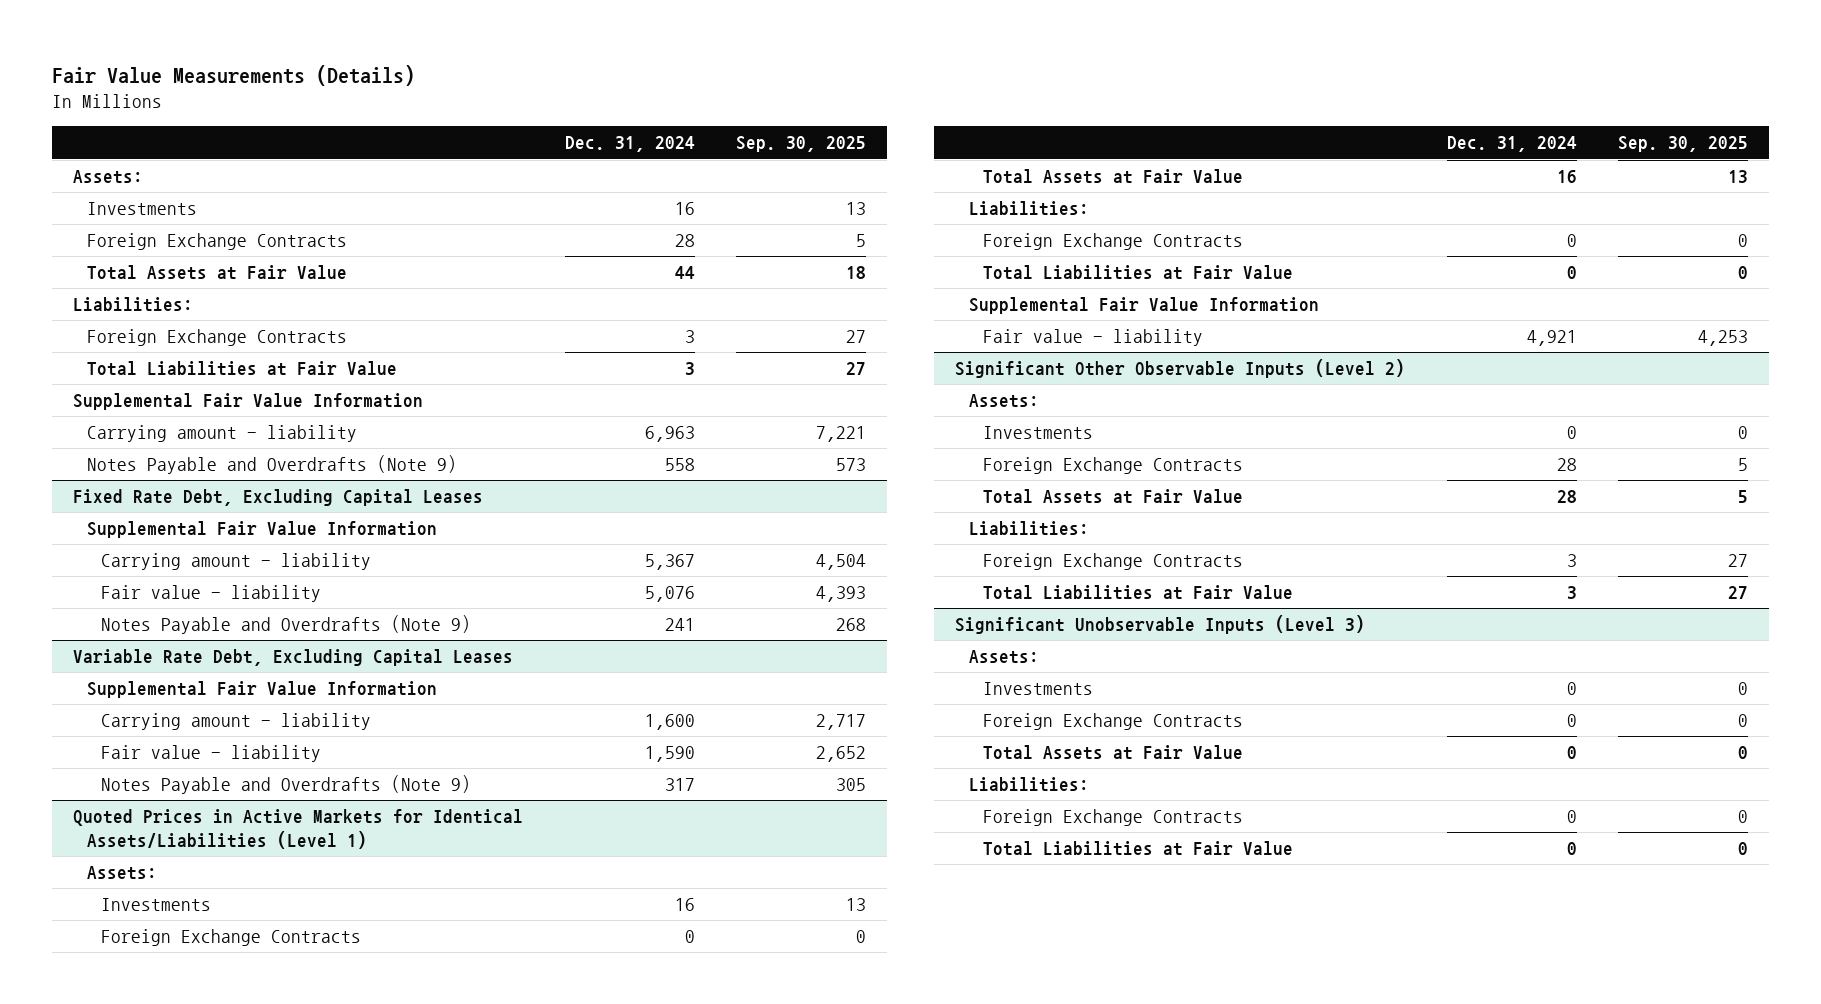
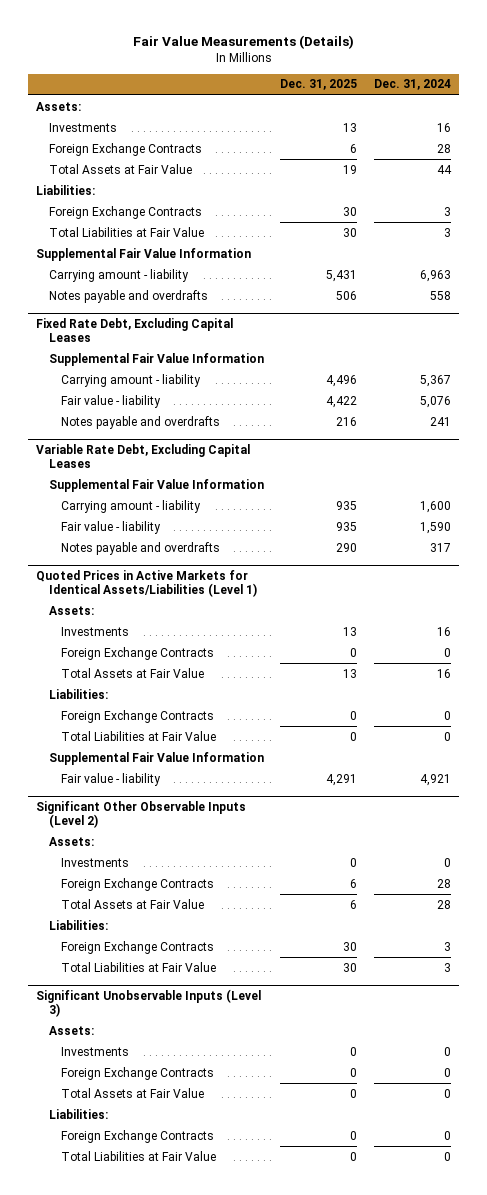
[736,136,867,153] Sep. 30, 2025 -> none
none -> [280,79,358,91] Dec. 31, 2025
[87,455,458,475] Notes Payable and Overdrafts (Note 9) -> [48,289,208,303] Notes payable and overdrafts
[101,615,472,635] Notes Payable and Overdrafts (Note 9) -> [60,415,220,429] Notes payable and overdrafts
[101,775,472,795] Notes Payable and Overdrafts (Note 9) -> [60,541,220,555] Notes payable and overdrafts

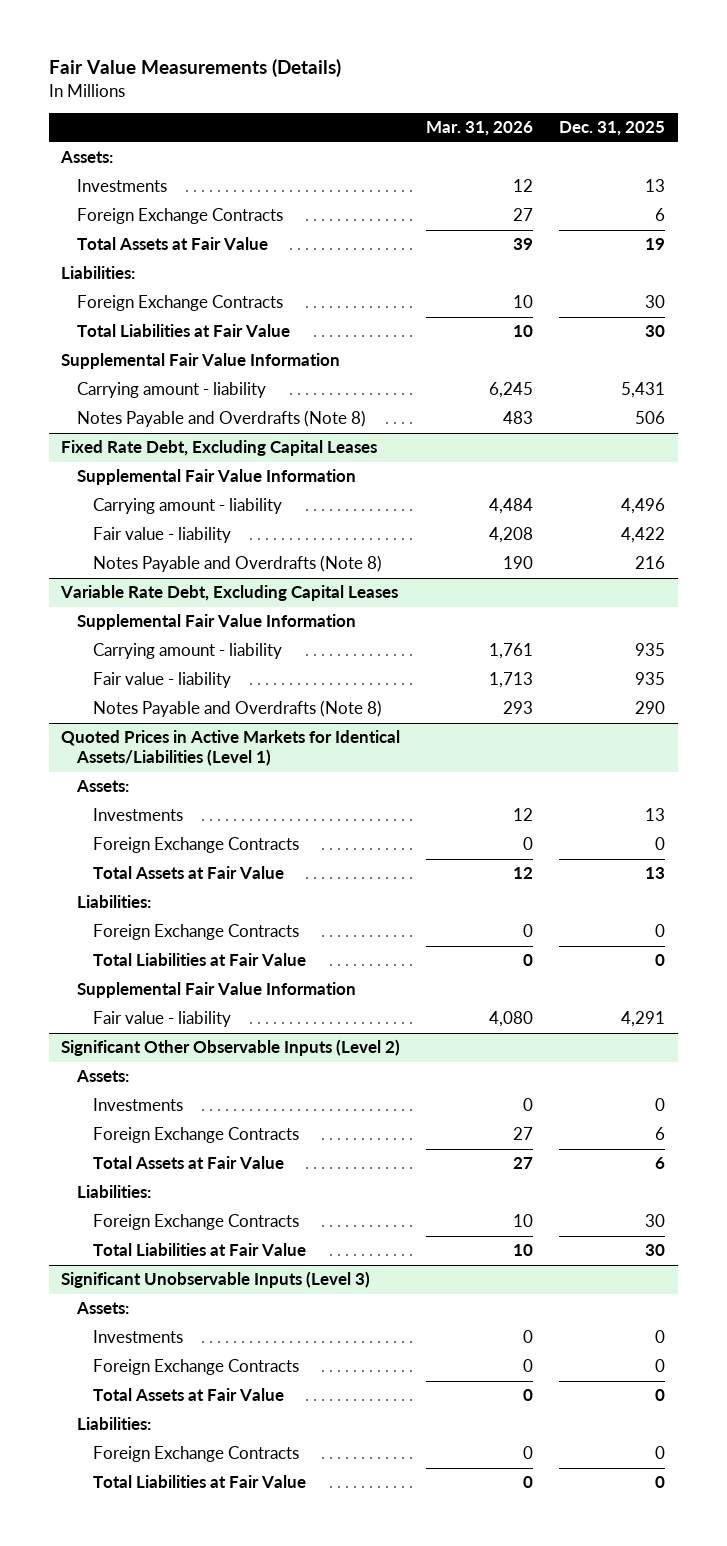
[373,79,451,91] Dec. 31, 2024 -> none
none -> [426,121,534,137] Mar. 31, 2026
[48,289,208,303] Notes payable and overdrafts -> [77,410,367,428] Notes Payable and Overdrafts (Note 8)
[60,415,220,429] Notes payable and overdrafts -> [92,555,382,573] Notes Payable and Overdrafts (Note 8)
[60,541,220,555] Notes payable and overdrafts -> [92,700,382,718] Notes Payable and Overdrafts (Note 8)

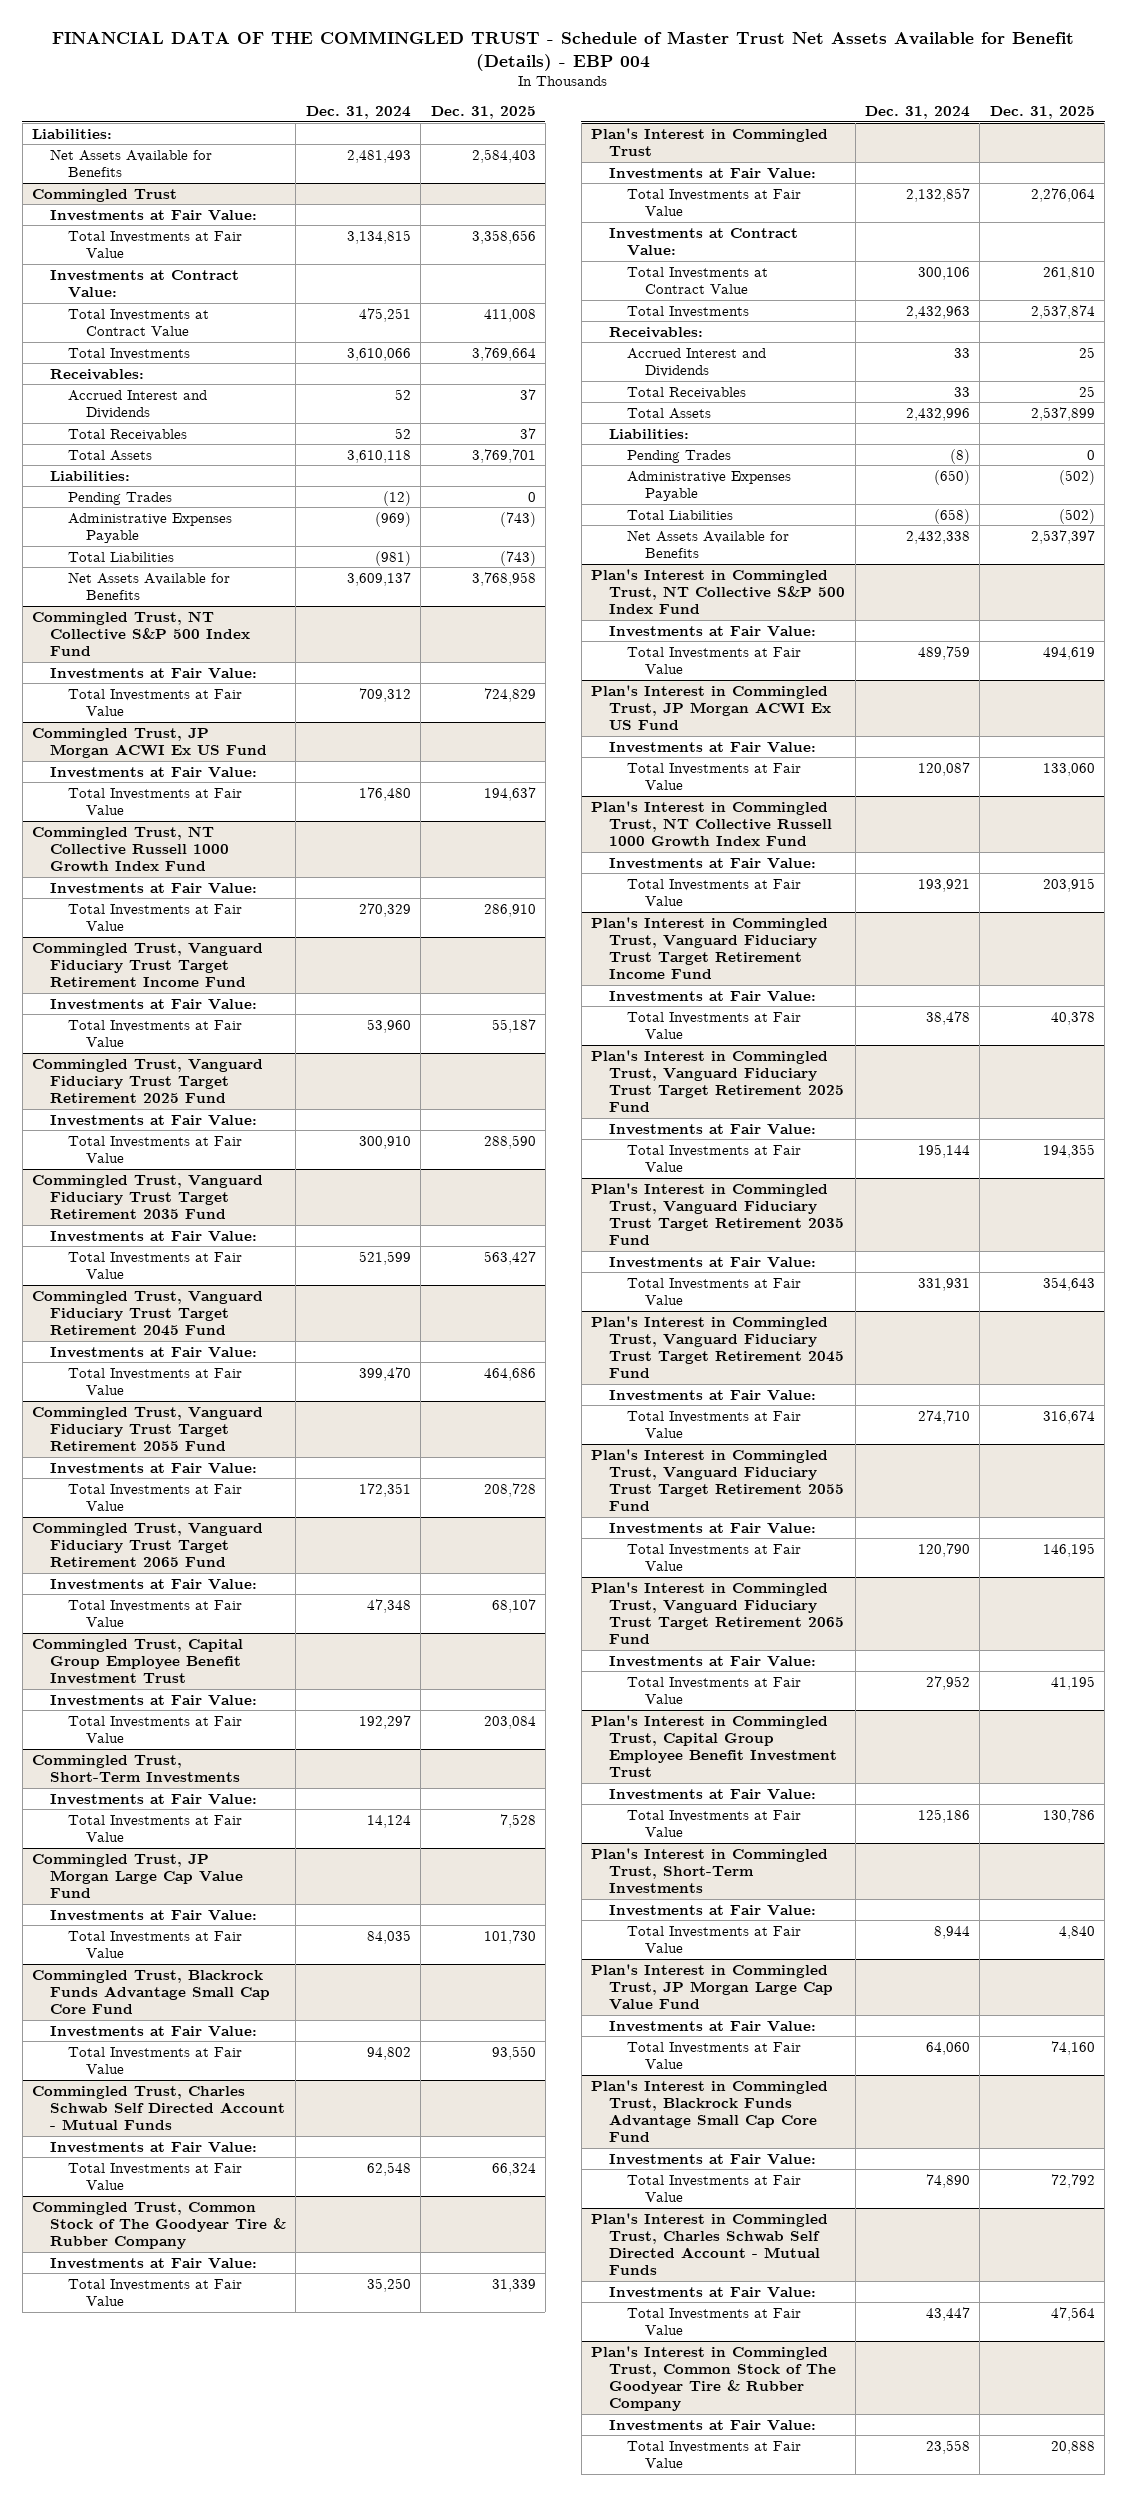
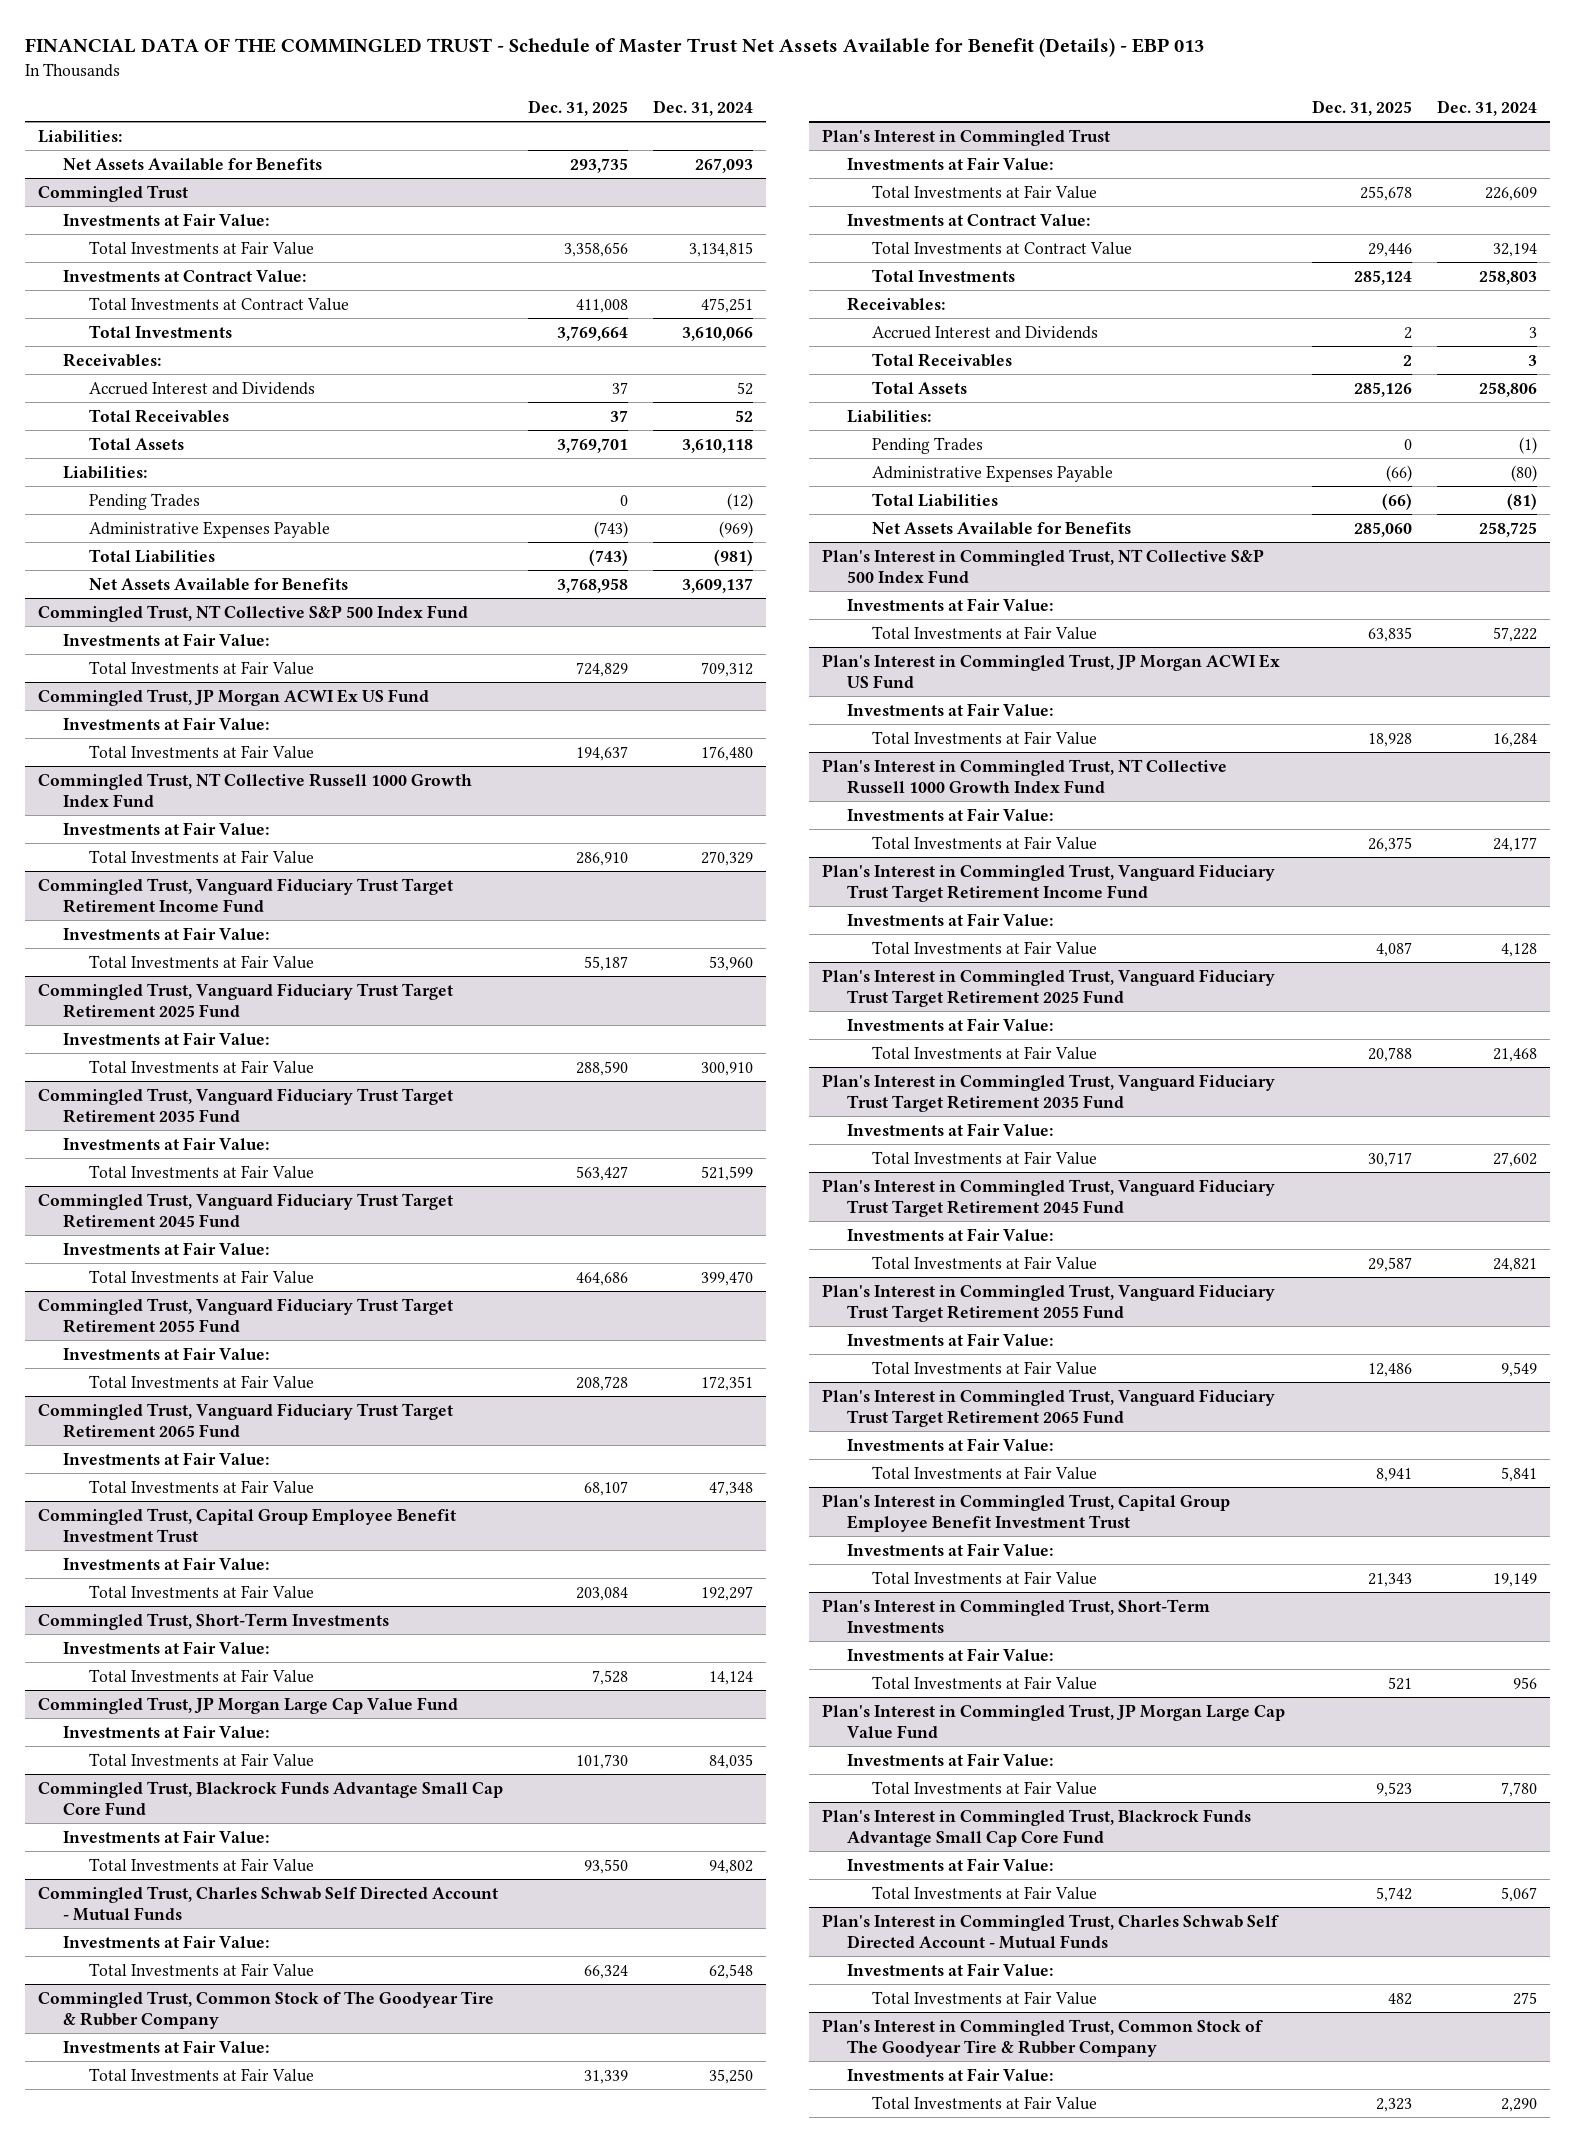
[52,31,1075,71] FINANCIAL DATA OF THE COMMINGLED TRUST - Schedule of Master Trust Net Assets Available for Benefit (Details) - EBP 004 -> [25,38,1205,58] FINANCIAL DATA OF THE COMMINGLED TRUST - Schedule of Master Trust Net Assets Available for Benefit (Details) - EBP 013
[346,149,411,163] 2,481,493 -> [695,157,754,173] 267,093
[471,148,536,163] 2,584,403 -> [570,157,629,173] 293,735
[906,187,971,202] 2,132,857 -> [1485,186,1538,201] 226,609
[1030,187,1095,202] 2,276,064 -> [1359,185,1412,201] 255,678
[918,266,971,280] 300,106 -> [1493,242,1538,257] 32,194
[1042,266,1095,280] 261,810 -> [1367,242,1412,257] 29,446
[906,305,971,319] 2,432,963 -> [1479,269,1538,285] 258,803
[1030,304,1095,319] 2,537,874 -> [1353,269,1412,285] 285,124
[954,347,971,358] 33 -> [1529,326,1538,338] 3
[1078,346,1095,358] 25 -> [1403,326,1412,339] 2
[954,386,971,397] 33 -> [1528,354,1538,366] 3
[1078,385,1095,397] 25 -> [1402,354,1412,366] 2
[906,407,971,421] 2,432,996 -> [1479,381,1538,397] 258,806
[1030,406,1095,421] 2,537,899 -> [1353,381,1412,397] 285,126
[950,448,971,464] (8) -> [1519,436,1538,454] (1)
[934,469,971,485] (650) -> [1511,464,1538,482] (80)
[1058,469,1095,485] (502) -> [1385,464,1412,482] (66)
[934,508,971,524] (658) -> [1507,492,1538,510] (81)
[1058,508,1095,524] (502) -> [1381,492,1412,510] (66)
[906,530,971,544] 2,432,338 -> [1479,521,1538,537] 258,725
[1030,529,1095,544] 2,537,397 -> [1353,521,1412,537] 285,060
[918,645,971,660] 489,759 -> [1493,626,1538,642] 57,222
[1042,646,1095,660] 494,619 -> [1367,626,1412,642] 63,835
[918,761,971,776] 120,087 -> [1493,732,1538,747] 16,284
[1042,762,1095,776] 133,060 -> [1367,732,1412,747] 18,928
[918,878,971,892] 193,921 -> [1493,836,1538,852] 24,177
[1042,877,1095,892] 203,915 -> [1367,836,1412,852] 26,375
[926,1010,971,1025] 38,478 -> [1501,942,1538,957] 4,128
[1050,1010,1095,1025] 40,378 -> [1375,941,1412,957] 4,087
[918,1143,971,1158] 195,144 -> [1493,1047,1538,1062] 21,468
[1042,1143,1095,1158] 194,355 -> [1367,1046,1412,1062] 20,788
[918,1277,971,1291] 331,931 -> [1493,1151,1538,1167] 27,602
[1042,1276,1095,1291] 354,643 -> [1367,1151,1412,1167] 30,717
[918,1409,971,1424] 274,710 -> [1493,1257,1538,1272] 24,821
[1042,1409,1095,1424] 316,674 -> [1367,1256,1412,1272] 29,587
[918,1542,971,1557] 120,790 -> [1501,1361,1538,1377] 9,549
[1042,1542,1095,1557] 146,195 -> [1367,1362,1412,1377] 12,486
[926,1675,971,1690] 27,952 -> [1501,1466,1538,1482] 5,841
[1050,1675,1095,1690] 41,195 -> [1375,1467,1412,1482] 8,941
[918,1808,971,1823] 125,186 -> [1493,1572,1538,1587] 19,149
[1042,1808,1095,1823] 130,786 -> [1367,1572,1412,1587] 21,343
[934,1925,971,1939] 8,944 -> [1513,1676,1538,1689] 956
[1058,1925,1095,1939] 4,840 -> [1387,1676,1412,1690] 521
[926,2041,971,2055] 64,060 -> [1501,1781,1538,1797] 7,780
[1050,2040,1095,2055] 74,160 -> [1375,1781,1412,1797] 9,523
[926,2173,971,2188] 74,890 -> [1501,1886,1538,1902] 5,067
[1050,2173,1095,2188] 72,792 -> [1375,1886,1412,1902] 5,742
[926,2306,971,2321] 43,447 -> [1513,1991,1538,2005] 275
[1050,2306,1095,2321] 47,564 -> [1387,1992,1412,2005] 482
[926,2439,971,2454] 23,558 -> [1501,2097,1538,2112] 2,290
[1050,2440,1095,2454] 20,888 -> [1375,2097,1412,2112] 2,323

